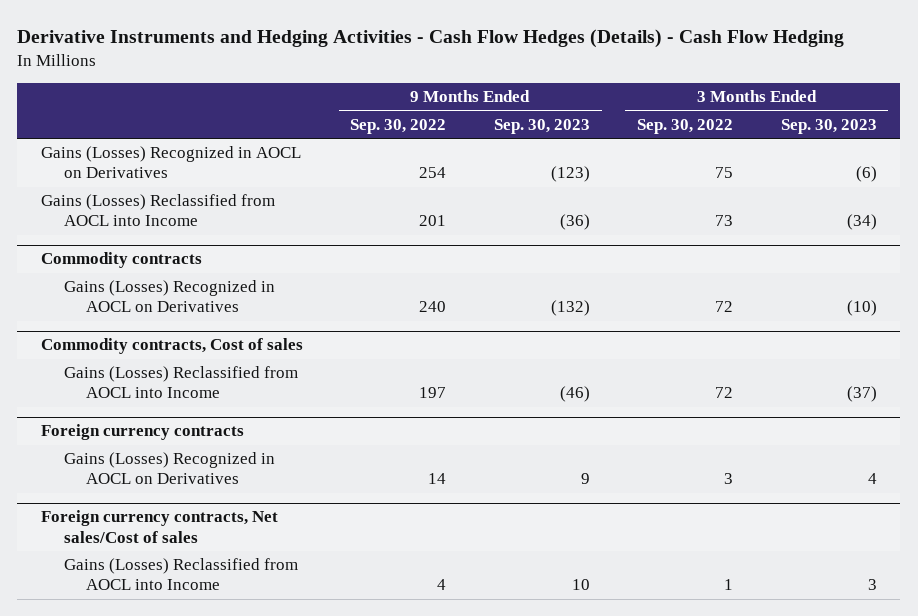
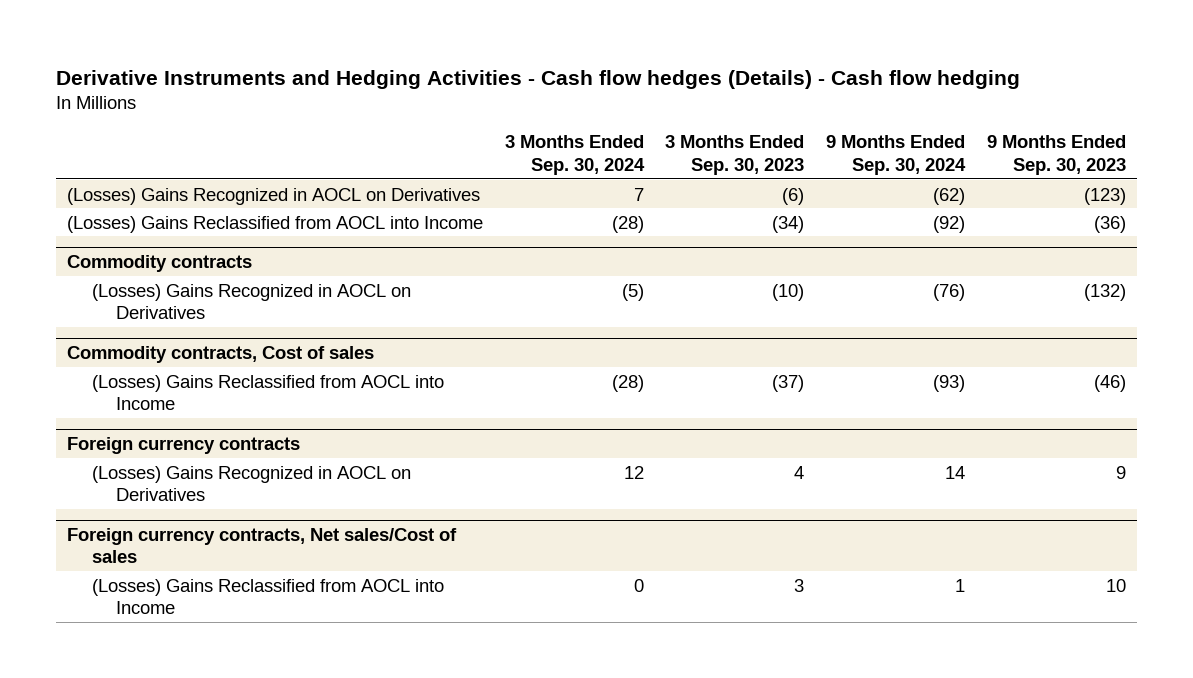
[17,29,845,49] Derivative Instruments and Hedging Activities - Cash Flow Hedges (Details) - Cash Flow Hedging -> [56,69,1021,89] Derivative Instruments and Hedging Activities - Cash flow hedges (Details) - Cash flow hedging
[350,118,447,134] Sep. 30, 2022 -> none
[637,118,734,134] Sep. 30, 2022 -> none
none -> [504,135,645,175] 3 Months Ended Sep. 30, 2024
none -> [826,135,967,175] 9 Months Ended Sep. 30, 2024
[41,146,302,179] Gains (Losses) Recognized in AOCL on Derivatives -> [67,187,481,205] (Losses) Gains Recognized in AOCL on Derivatives
[41,194,276,227] Gains (Losses) Reclassified from AOCL into Income -> [67,215,484,233] (Losses) Gains Reclassified from AOCL into Income
[63,280,275,313] Gains (Losses) Recognized in AOCL on Derivatives -> [91,283,411,319] (Losses) Gains Recognized in AOCL on Derivatives
[63,366,298,399] Gains (Losses) Reclassified from AOCL into Income -> [91,374,444,410] (Losses) Gains Reclassified from AOCL into Income
[63,452,275,485] Gains (Losses) Recognized in AOCL on Derivatives -> [91,465,411,501] (Losses) Gains Recognized in AOCL on Derivatives
[63,558,298,591] Gains (Losses) Reclassified from AOCL into Income -> [91,578,444,614] (Losses) Gains Reclassified from AOCL into Income

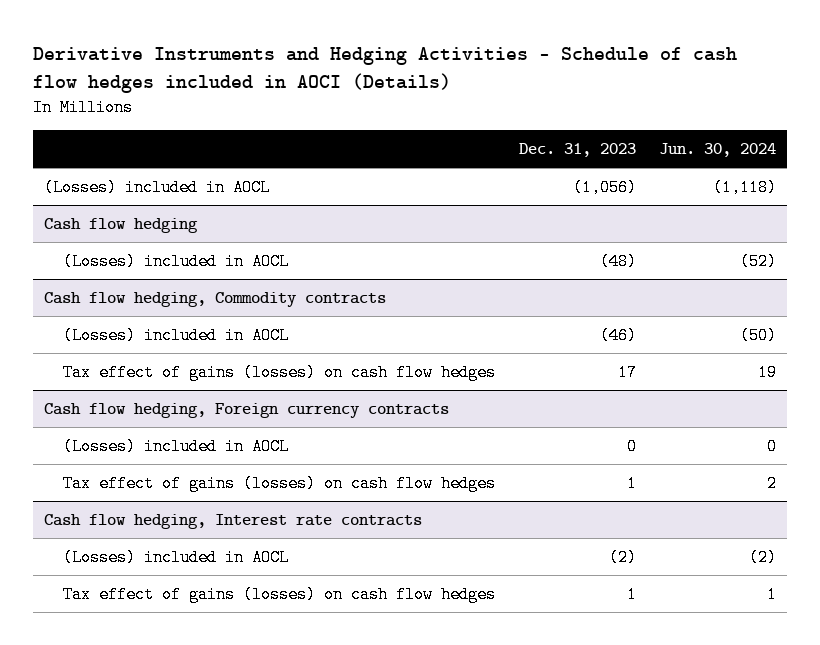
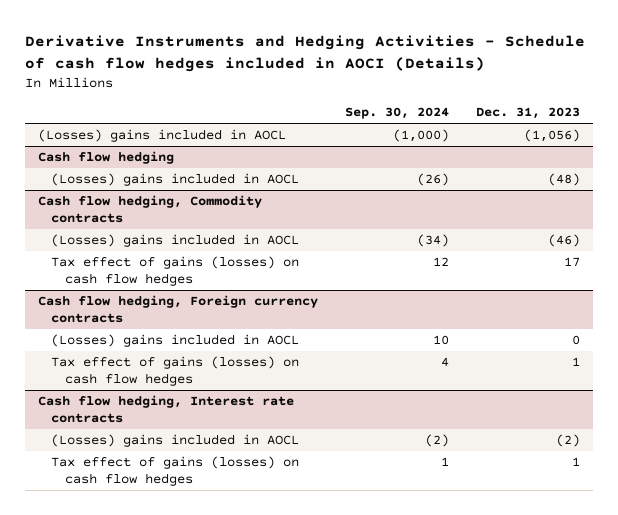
[658,143,776,158] Jun. 30, 2024 -> none
none -> [344,106,449,119] Sep. 30, 2024
[44,179,271,197] (Losses) included in AOCL -> [38,129,287,143] (Losses) gains included in AOCL
[63,253,290,271] (Losses) included in AOCL -> [51,173,300,187] (Losses) gains included in AOCL
[63,327,290,345] (Losses) included in AOCL -> [51,234,300,248] (Losses) gains included in AOCL
[63,438,290,456] (Losses) included in AOCL -> [51,334,300,348] (Losses) gains included in AOCL
[63,549,290,567] (Losses) included in AOCL -> [51,434,300,448] (Losses) gains included in AOCL

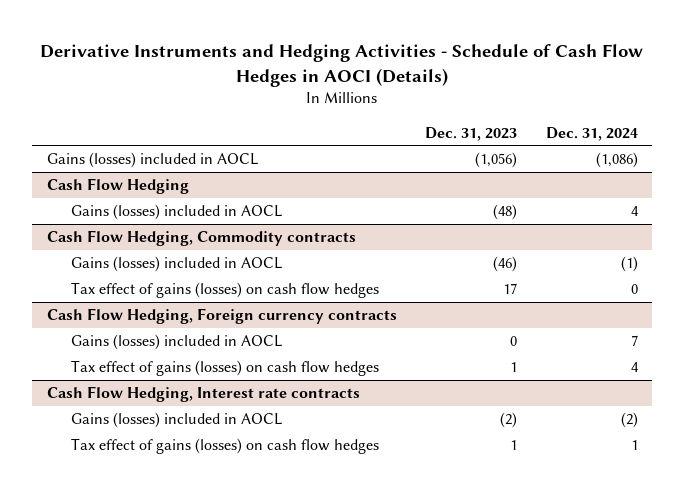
[24,35,585,72] Derivative Instruments and Hedging Activities - Schedule of cash flow hedges included in AOCI (Details) -> [40,44,644,87] Derivative Instruments and Hedging Activities - Schedule of Cash Flow Hedges in AOCI (Details)
[344,106,449,119] Sep. 30, 2024 -> none
none -> [545,126,638,141] Dec. 31, 2024
[38,129,287,143] (Losses) gains included in AOCL -> [46,152,258,169] Gains (losses) included in AOCL
[38,151,175,165] Cash flow hedging -> [46,178,189,195] Cash Flow Hedging
[51,173,300,187] (Losses) gains included in AOCL -> [70,204,282,221] Gains (losses) included in AOCL
[38,195,263,223] Cash flow hedging, Commodity contracts -> [46,230,356,247] Cash Flow Hedging, Commodity contracts
[51,234,300,248] (Losses) gains included in AOCL -> [70,256,282,273] Gains (losses) included in AOCL
[38,295,319,323] Cash flow hedging, Foreign currency contracts -> [46,308,397,325] Cash Flow Hedging, Foreign currency contracts
[51,334,300,348] (Losses) gains included in AOCL -> [70,334,282,351] Gains (losses) included in AOCL
[38,395,295,423] Cash flow hedging, Interest rate contracts -> [46,386,360,403] Cash Flow Hedging, Interest rate contracts
[51,434,300,448] (Losses) gains included in AOCL -> [70,412,282,429] Gains (losses) included in AOCL

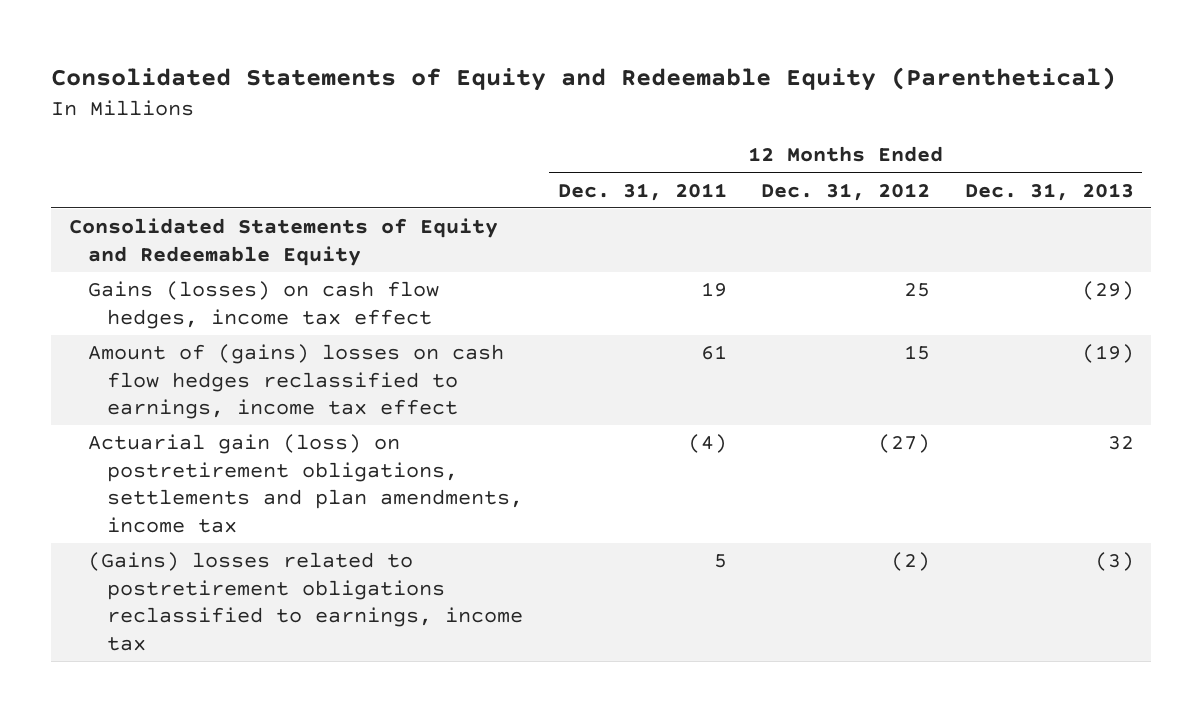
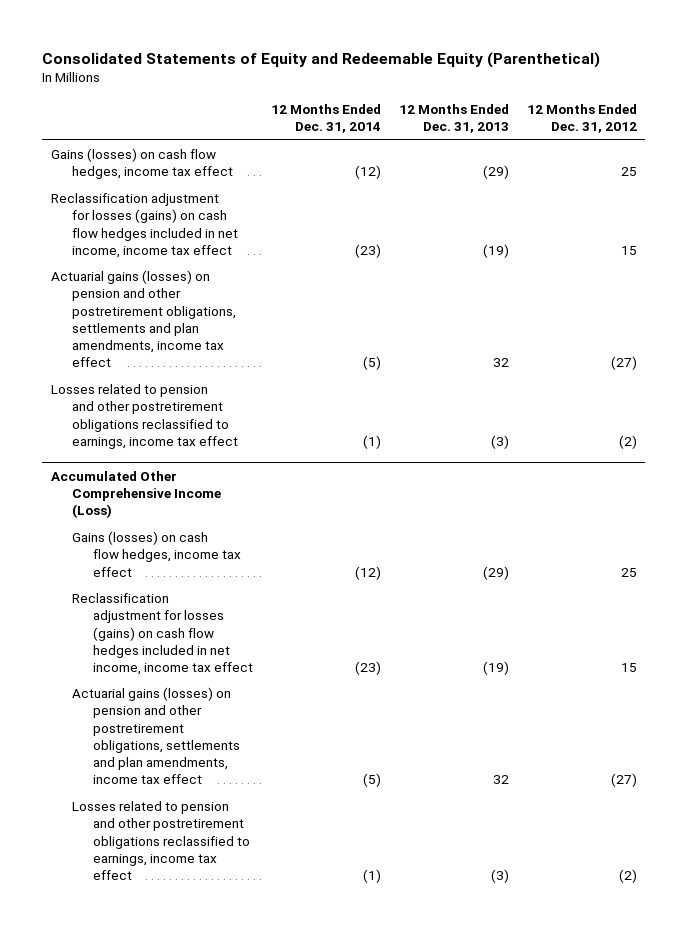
[557,182,727,201] Dec. 31, 2011 -> none
none -> [270,103,381,133] 12 Months Ended Dec. 31, 2014
[68,218,498,266] Consolidated Statements of Equity and Redeemable Equity -> none
[87,344,504,420] Amount of (gains) losses on cash flow hedges reclassified to earnings, income tax effect -> [51,193,239,258] Reclassification adjustment for losses (gains) on cash flow hedges included in net income, income tax effect
[87,434,524,533] Actuarial gain (loss) on postretirement obligations, settlements and plan amendments, income tax -> [51,270,237,367] Actuarial gains (losses) on pension and other postretirement obligations, settlements and plan amendments, income tax effect
[87,552,524,651] (Gains) losses related to postretirement obligations reclassified to earnings, income tax -> [51,384,239,449] Losses related to pension and other postretirement obligations reclassified to earnings, income tax effect
none -> [51,470,222,519] Accumulated Other Comprehensive Income (Loss)
none -> [72,531,242,577] Gains (losses) on cash flow hedges, income tax effect
none -> [72,593,254,675] Reclassification adjustment for losses (gains) on cash flow hedges included in net income, income tax effect
none -> [72,687,241,784] Actuarial gains (losses) on pension and other postretirement obligations, settlements and plan amendments, income tax effect
none -> [72,801,251,880] Losses related to pension and other postretirement obligations reclassified to earnings, income tax effect

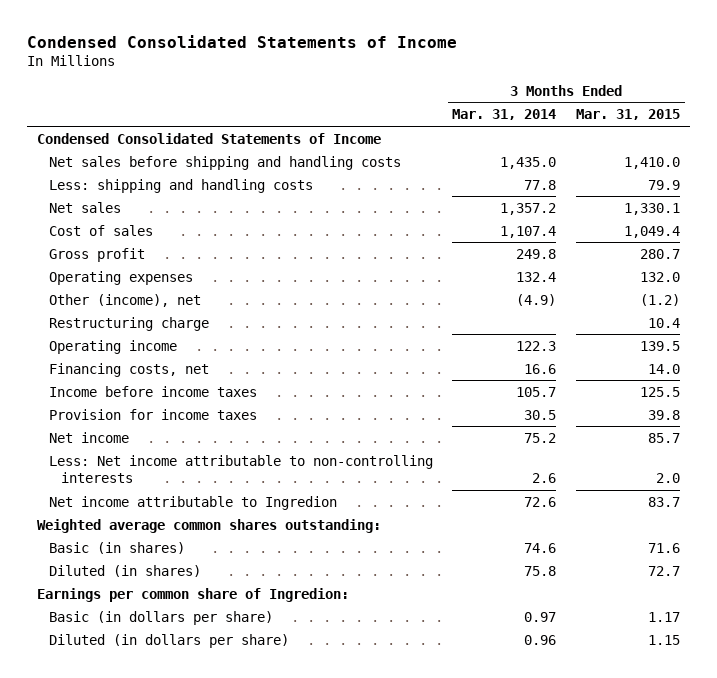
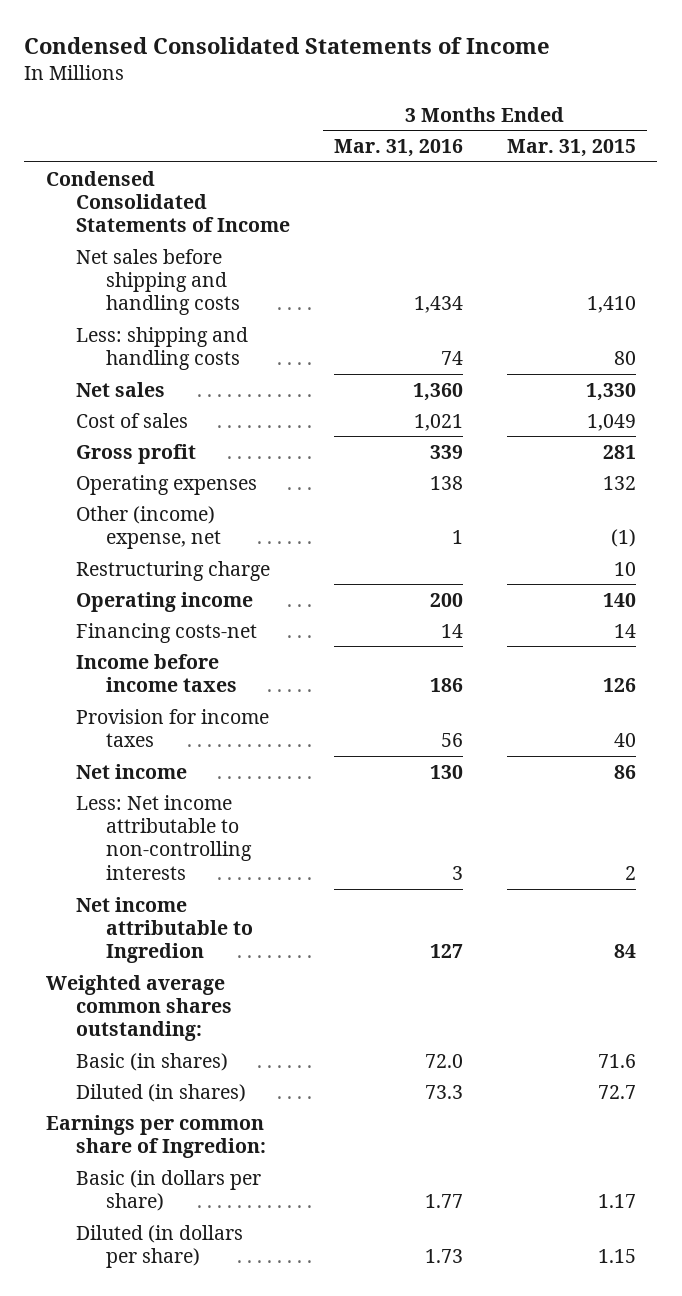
[452,109,557,121] Mar. 31, 2014 -> none
none -> [333,138,463,157] Mar. 31, 2016
[623,156,680,169] 1,410.0 -> [586,296,636,314] 1,410
[647,179,680,190] 79.9 -> [613,350,636,365] 80
[623,202,680,215] 1,330.1 -> [585,382,636,401] 1,330
[623,225,680,238] 1,049.4 -> [586,413,636,431] 1,049
[639,248,680,259] 280.7 -> [602,444,636,459] 281
[639,271,680,282] 132.0 -> [602,475,636,490] 132
[48,293,201,307] Other (income), net -> [76,505,222,549] Other (income) expense, net
[639,293,680,306] (1.2) -> [610,528,636,547] (1)
[647,317,680,328] 10.4 -> [613,561,636,576] 10
[639,340,680,351] 139.5 -> [602,592,636,607] 140
[48,362,209,377] Financing costs, net -> [76,622,258,643] Financing costs-net
[647,363,680,374] 14.0 -> [613,623,636,638] 14
[639,386,680,397] 125.5 -> [602,677,636,692] 126
[647,409,680,420] 39.8 -> [613,732,636,747] 40
[647,432,680,443] 85.7 -> [613,764,636,779] 86
[655,472,680,483] 2.0 -> [624,865,636,880] 2
[647,496,680,507] 83.7 -> [613,944,636,959] 84

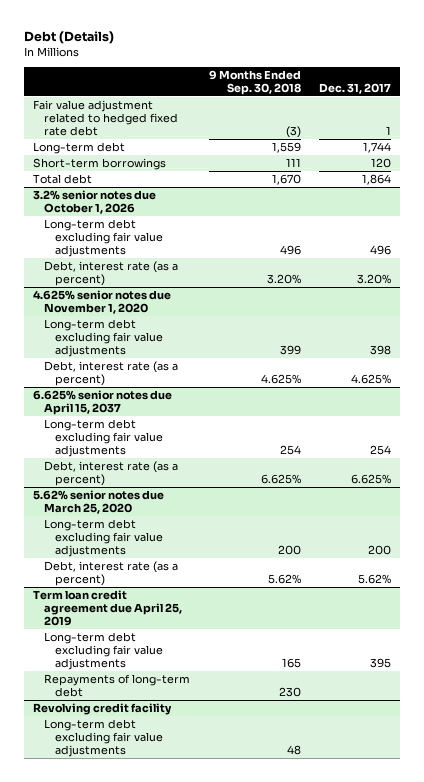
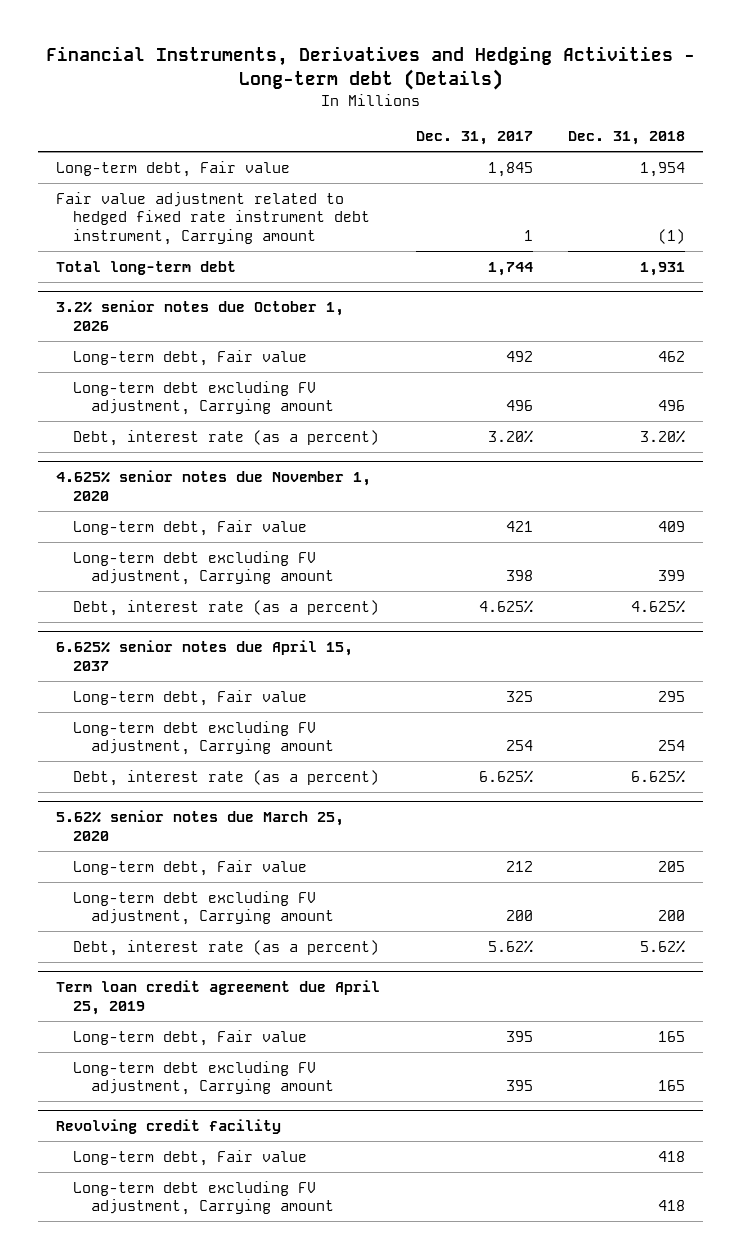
[23,30,114,44] Debt (Details) -> [45,46,695,90] Financial Instruments, Derivatives and Hedging Activities - Long-term debt (Details)
[208,69,301,96] 9 Months Ended Sep. 30, 2018 -> none
none -> [568,131,686,146] Dec. 31, 2018
[32,157,166,170] Short-term borrowings -> none
[32,173,92,184] Total debt -> none
none -> [55,160,290,177] Long-term debt, Fair value
[32,99,179,137] Fair value adjustment related to hedged fixed rate debt -> [55,191,371,245] Fair value adjustment related to hedged fixed rate instrument debt instrument, Carrying amount
[32,141,125,154] Long-term debt -> [55,260,236,275] Total long-term debt
none -> [73,349,308,366] Long-term debt, Fair value
[44,218,164,258] Long-term debt excluding fair value adjustments -> [73,380,335,416] Long-term debt excluding FV adjustment, Carrying amount
none -> [73,519,308,536] Long-term debt, Fair value
[44,318,164,358] Long-term debt excluding fair value adjustments -> [73,550,335,586] Long-term debt excluding FV adjustment, Carrying amount
none -> [73,689,308,706] Long-term debt, Fair value
[44,418,164,458] Long-term debt excluding fair value adjustments -> [73,720,335,756] Long-term debt excluding FV adjustment, Carrying amount
none -> [73,859,308,876] Long-term debt, Fair value
[44,518,164,558] Long-term debt excluding fair value adjustments -> [73,890,335,926] Long-term debt excluding FV adjustment, Carrying amount
[44,673,191,698] Repayments of long-term debt -> none
none -> [73,1029,308,1046] Long-term debt, Fair value
[44,631,164,671] Long-term debt excluding fair value adjustments -> [73,1060,335,1096] Long-term debt excluding FV adjustment, Carrying amount
none -> [73,1149,308,1166] Long-term debt, Fair value
[44,718,164,758] Long-term debt excluding fair value adjustments -> [73,1180,335,1216] Long-term debt excluding FV adjustment, Carrying amount

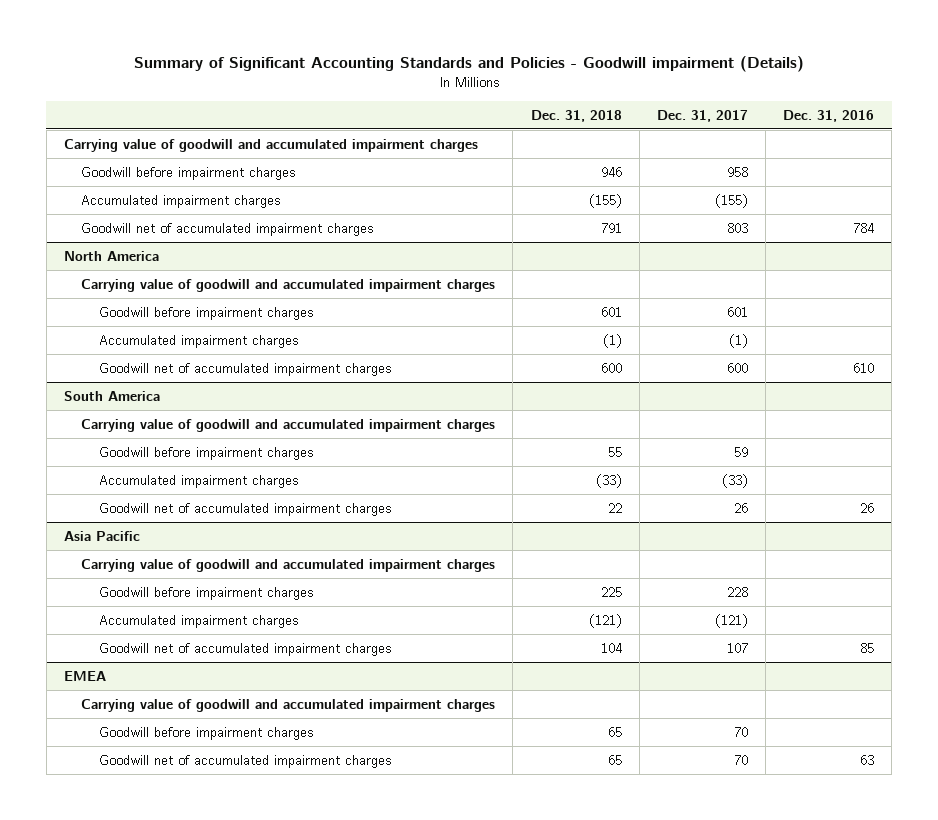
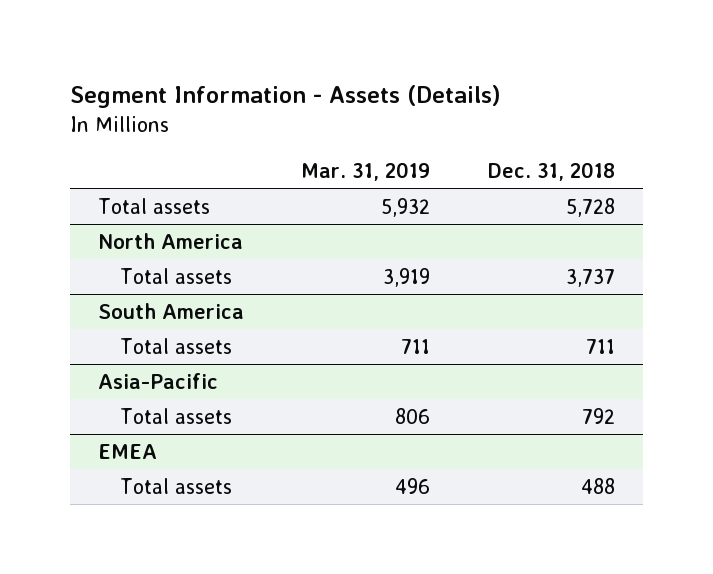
[133,56,804,73] Summary of Significant Accounting Standards and Policies - Goodwill impairment (Details) -> [69,84,501,108] Segment Information - Assets (Details)
[656,109,748,122] Dec. 31, 2017 -> none
[783,109,875,122] Dec. 31, 2016 -> none
none -> [301,161,431,181] Mar. 31, 2019
[63,138,478,152] Carrying value of goodwill and accumulated impairment charges -> none
[81,166,296,180] Goodwill before impairment charges -> none
[81,194,281,208] Accumulated impairment charges -> none
[81,222,374,236] Goodwill net of accumulated impairment charges -> none
none -> [98,197,211,214] Total assets
[81,278,496,292] Carrying value of goodwill and accumulated impairment charges -> none
[98,306,313,320] Goodwill before impairment charges -> none
[98,334,298,348] Accumulated impairment charges -> none
[98,362,391,376] Goodwill net of accumulated impairment charges -> none
none -> [120,267,233,284] Total assets
[81,418,496,432] Carrying value of goodwill and accumulated impairment charges -> none
[98,446,313,460] Goodwill before impairment charges -> none
[98,474,298,488] Accumulated impairment charges -> none
[98,502,391,516] Goodwill net of accumulated impairment charges -> none
[81,558,496,572] Carrying value of goodwill and accumulated impairment charges -> none
[98,586,313,600] Goodwill before impairment charges -> none
[98,614,298,628] Accumulated impairment charges -> none
[98,642,391,656] Goodwill net of accumulated impairment charges -> none
none -> [120,337,233,354] Total assets
[63,530,140,541] Asia Pacific -> [98,372,219,389] Asia-Pacific
none -> [120,407,233,424] Total assets
[81,698,496,712] Carrying value of goodwill and accumulated impairment charges -> none
[98,726,313,740] Goodwill before impairment charges -> none
[98,754,391,768] Goodwill net of accumulated impairment charges -> none
none -> [120,477,233,494] Total assets

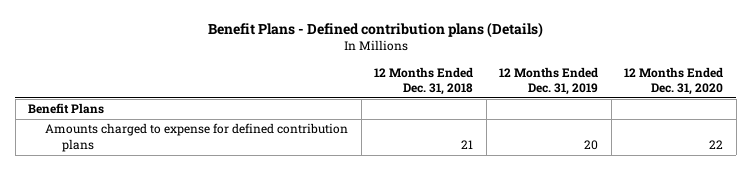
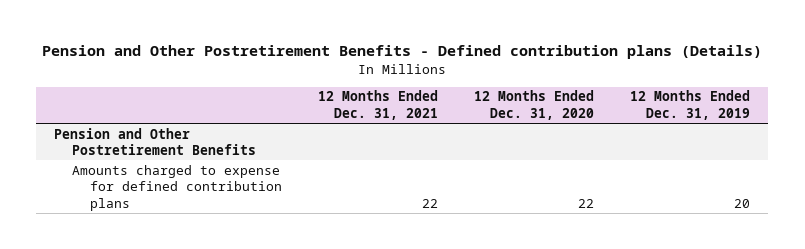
[207,22,543,39] Benefit Plans - Defined contribution plans (Details) -> [42,45,763,60] Pension and Other Postretirement Benefits - Defined contribution plans (Details)
[374,66,474,96] 12 Months Ended Dec. 31, 2018 -> none
none -> [318,90,439,120] 12 Months Ended Dec. 31, 2021
[28,103,105,115] Benefit Plans -> [54,127,257,156] Pension and Other Postretirement Benefits

